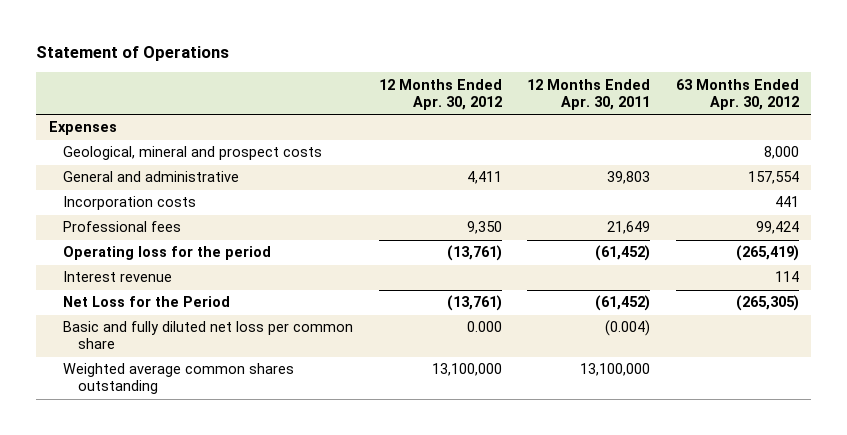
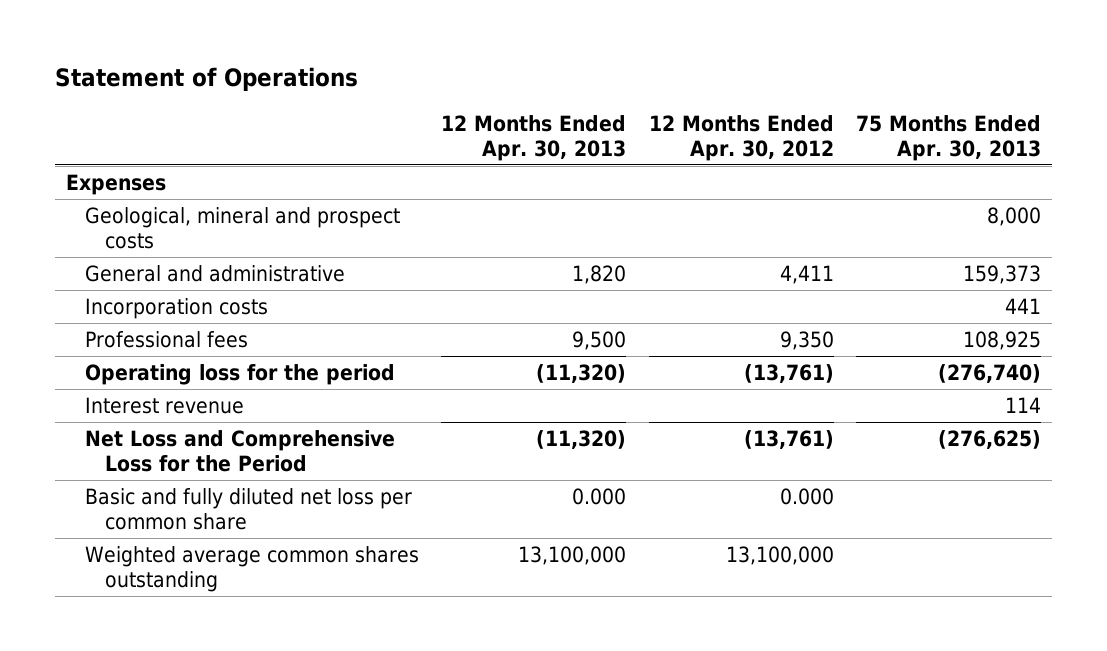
[527,78,651,110] 12 Months Ended Apr. 30, 2011 -> none
[675,78,799,110] 63 Months Ended Apr. 30, 2012 -> none
none -> [441,114,627,161] 12 Months Ended Apr. 30, 2013
none -> [855,114,1041,161] 75 Months Ended Apr. 30, 2013
[63,296,231,308] Net Loss for the Period -> [85,430,396,473] Net Loss and Comprehensive Loss for the Period

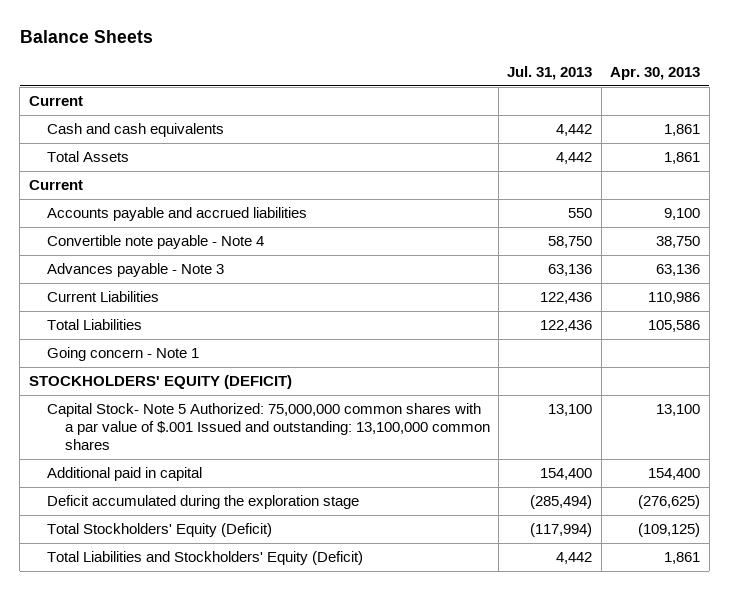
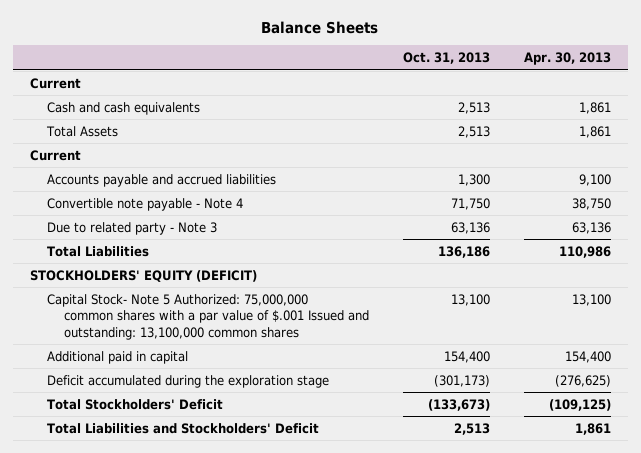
[507,66,593,81] Jul. 31, 2013 -> none
none -> [403,52,491,65] Oct. 31, 2013
[46,290,159,302] Current Liabilities -> none
[46,346,199,361] Going concern - Note 1 -> none
[46,262,224,277] Advances payable - Note 3 -> [47,221,218,235] Due to related party - Note 3
[648,319,701,332] 105,586 -> [559,245,612,258] 110,986
[46,522,272,537] Total Stockholders' Equity (Deficit) -> [47,398,224,410] Total Stockholders' Deficit
[46,550,363,565] Total Liabilities and Stockholders' Equity (Deficit) -> [47,422,320,434] Total Liabilities and Stockholders' Deficit

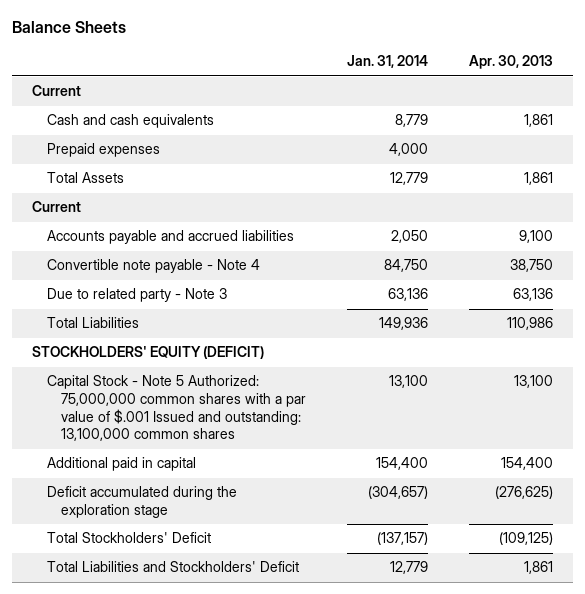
[403,52,491,65] Oct. 31, 2013 -> none
none -> [347,55,429,69] Jan. 31, 2014
none -> [46,143,160,158] Prepaid expenses
[47,293,370,340] Capital Stock- Note 5 Authorized: 75,000,000 common shares with a par value of $.001 Issued and outstanding: 13,100,000 common shares -> [46,375,307,442] Capital Stock - Note 5 Authorized: 75,000,000 common shares with a par value of $.001 Issued and outstanding: 13,100,000 common shares

